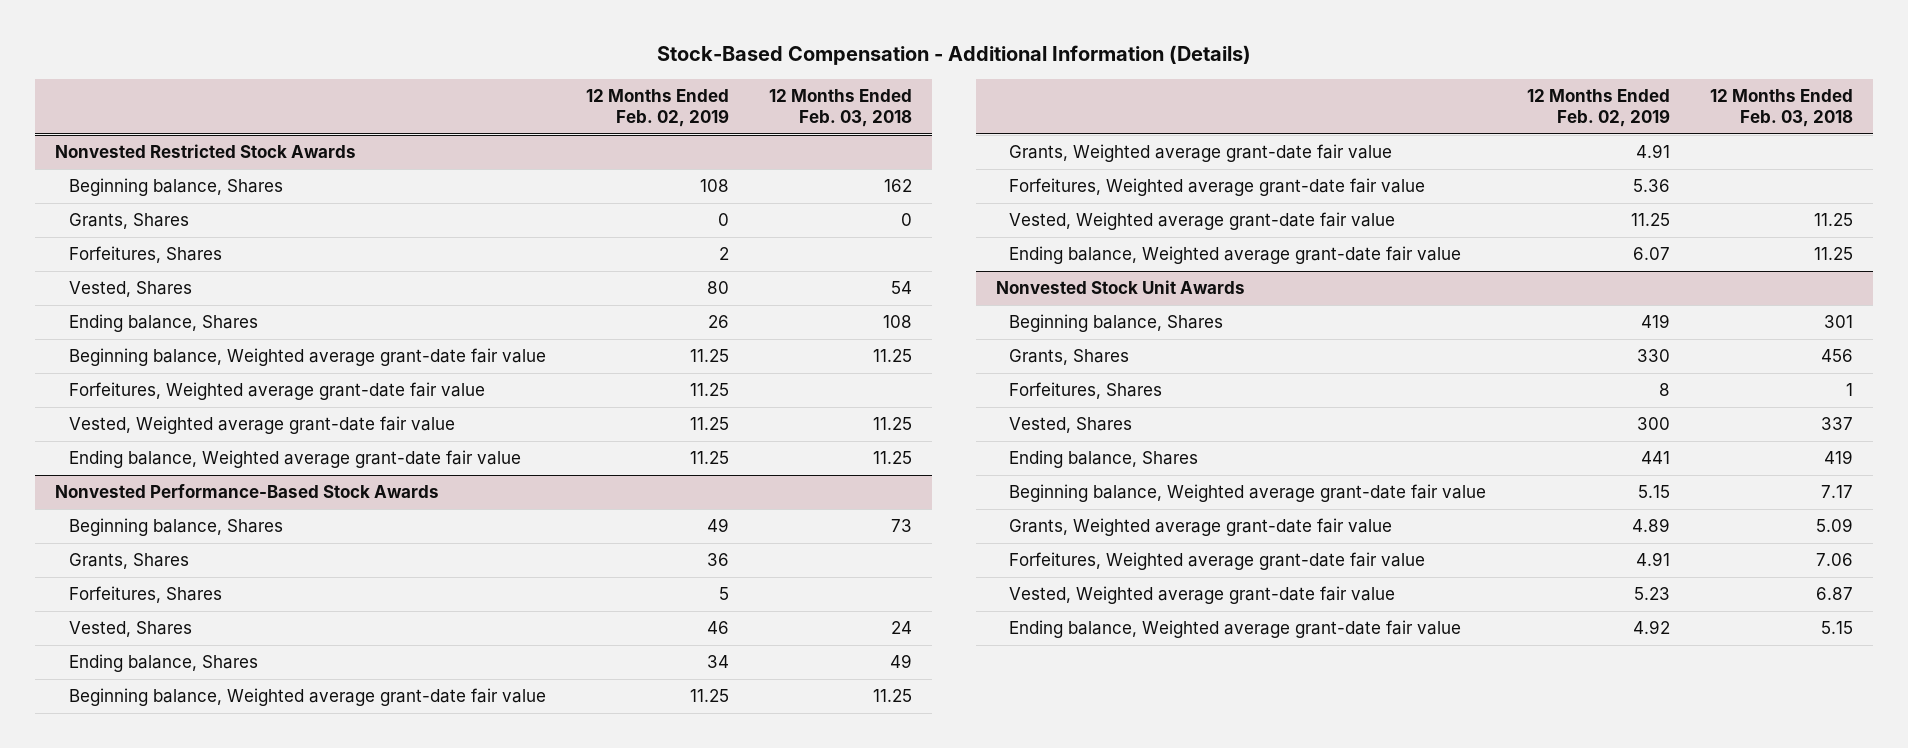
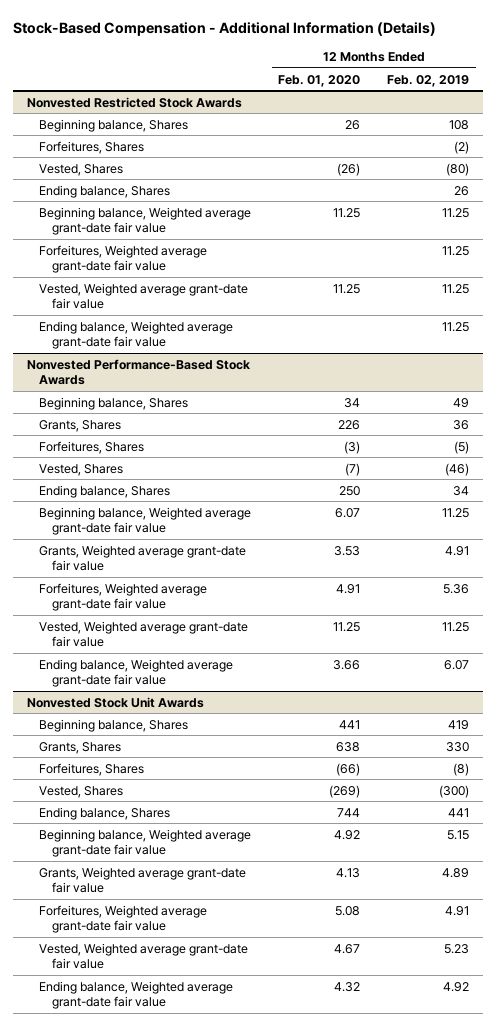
[769,89,913,127] 12 Months Ended Feb. 03, 2018 -> none
none -> [278,74,361,87] Feb. 01, 2020
[68,213,189,230] Grants, Shares -> none
[718,247,729,261] 2 -> [454,140,470,154] (2)
[706,281,729,295] 80 -> [446,162,470,176] (80)
[718,587,729,601] 5 -> [454,440,470,454] (5)
[706,621,729,635] 46 -> [445,462,470,476] (46)
[1658,383,1670,397] 8 -> [453,762,470,776] (8)
[1636,417,1670,431] 300 -> [439,784,470,798] (300)

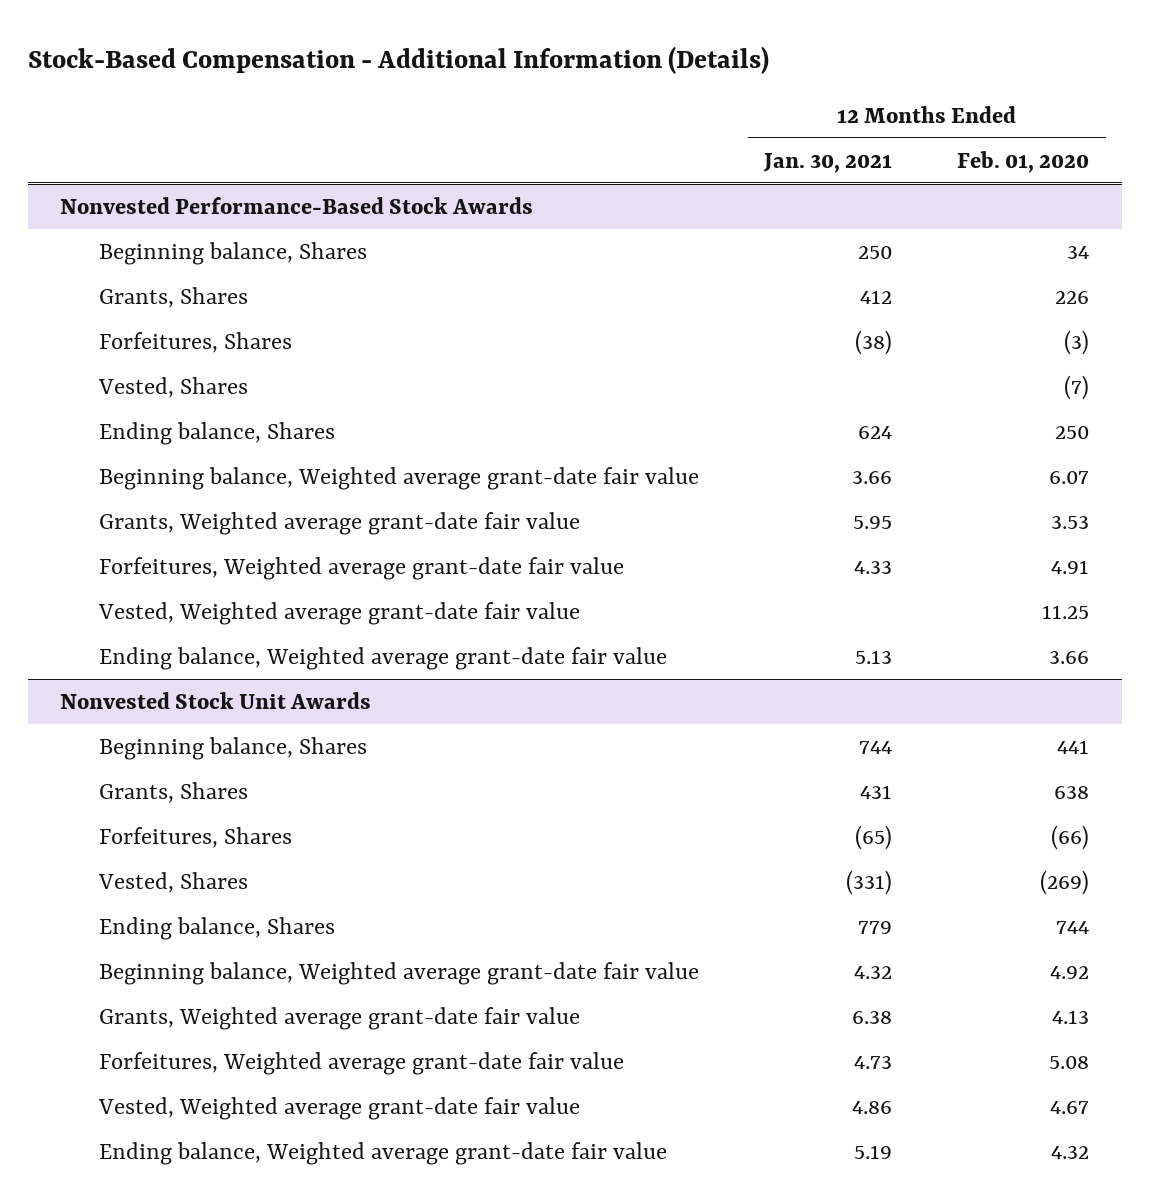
[387,74,470,87] Feb. 02, 2019 -> none
none -> [763,152,893,173] Jan. 30, 2021
[26,96,242,108] Nonvested Restricted Stock Awards -> none
[39,118,189,132] Beginning balance, Shares -> none
[39,140,145,154] Forfeitures, Shares -> none
[39,163,124,176] Vested, Shares -> none
[39,184,171,198] Ending balance, Shares -> none
[39,206,252,236] Beginning balance, Weighted average grant-date fair value -> none
[39,244,208,274] Forfeitures, Weighted average grant-date fair value -> none
[39,282,249,310] Vested, Weighted average grant-date fair value -> none
[39,320,234,350] Ending balance, Weighted average grant-date fair value -> none

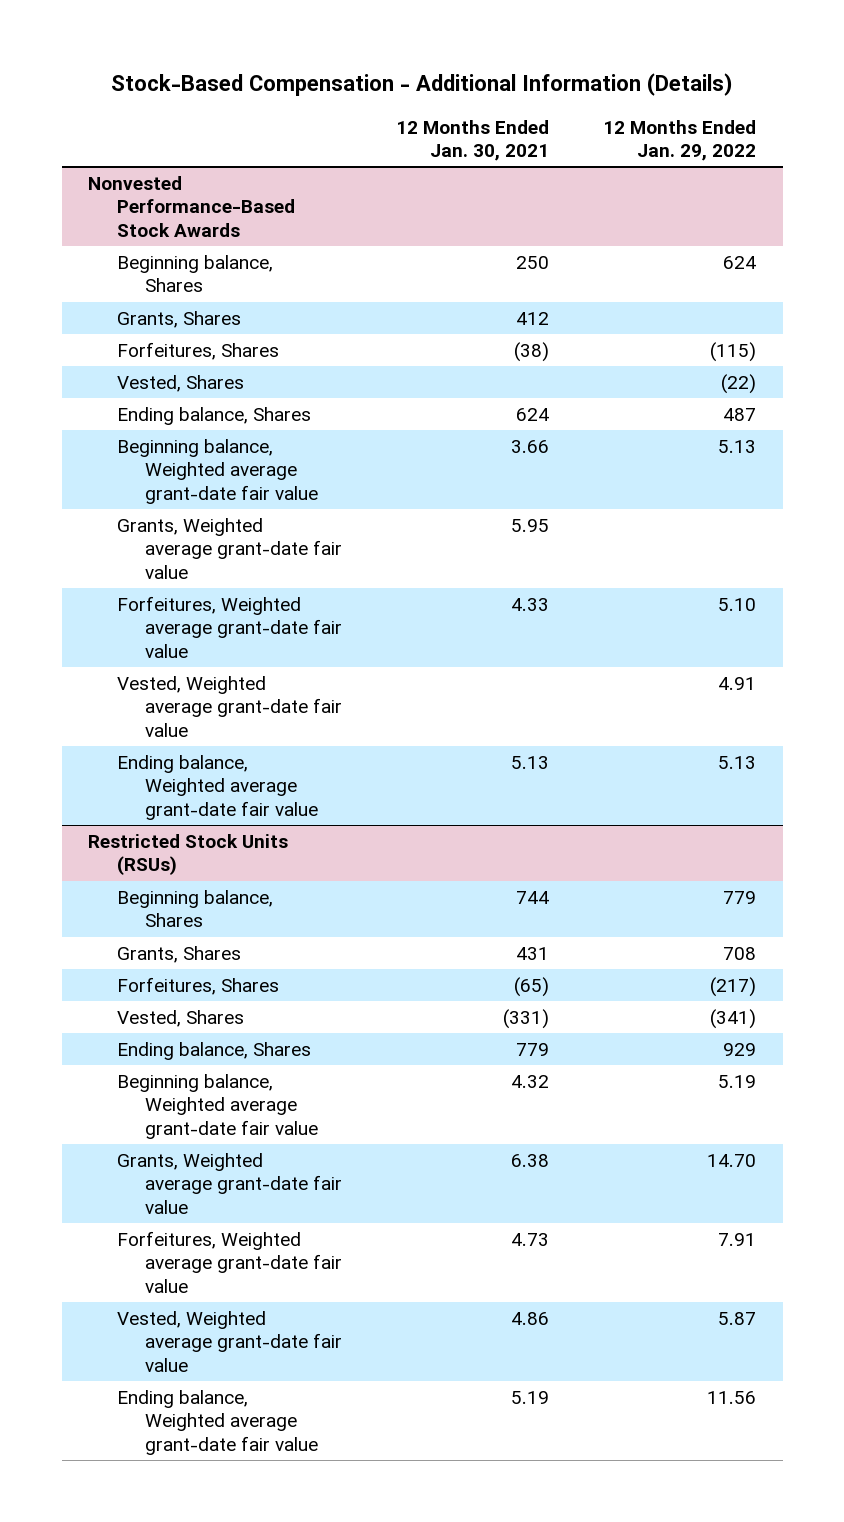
[957,150,1090,173] Feb. 01, 2020 -> none
none -> [602,119,756,161] 12 Months Ended Jan. 29, 2022
[60,691,372,709] Nonvested Stock Unit Awards -> [88,834,289,876] Restricted Stock Units (RSUs)

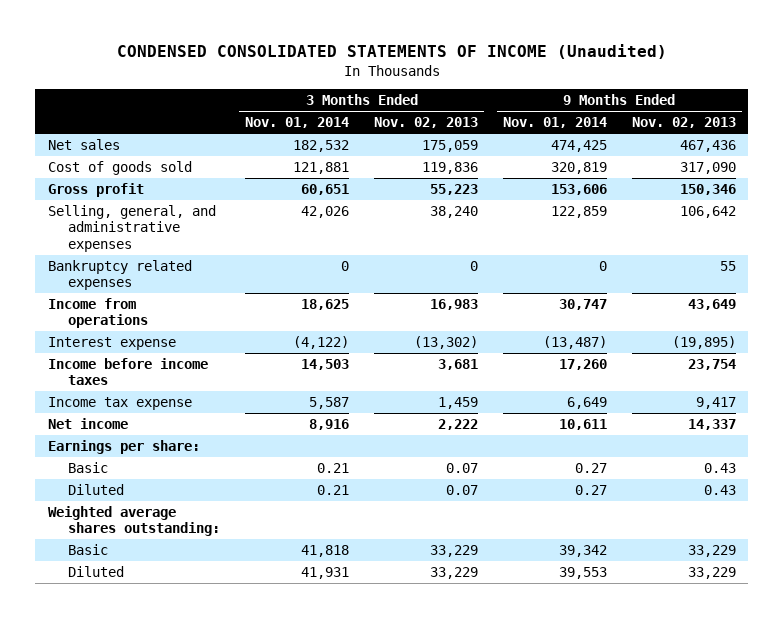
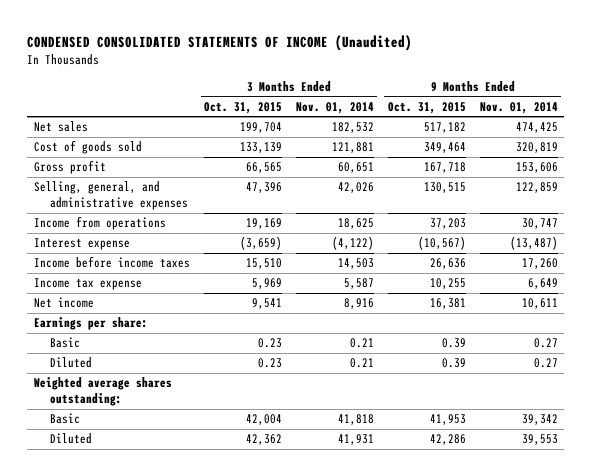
[374,117,479,129] Nov. 02, 2013 -> none
[631,117,736,129] Nov. 02, 2013 -> none
none -> [204,101,283,114] Oct. 31, 2015
none -> [387,101,466,114] Oct. 31, 2015
[47,259,192,291] Bankruptcy related expenses -> none

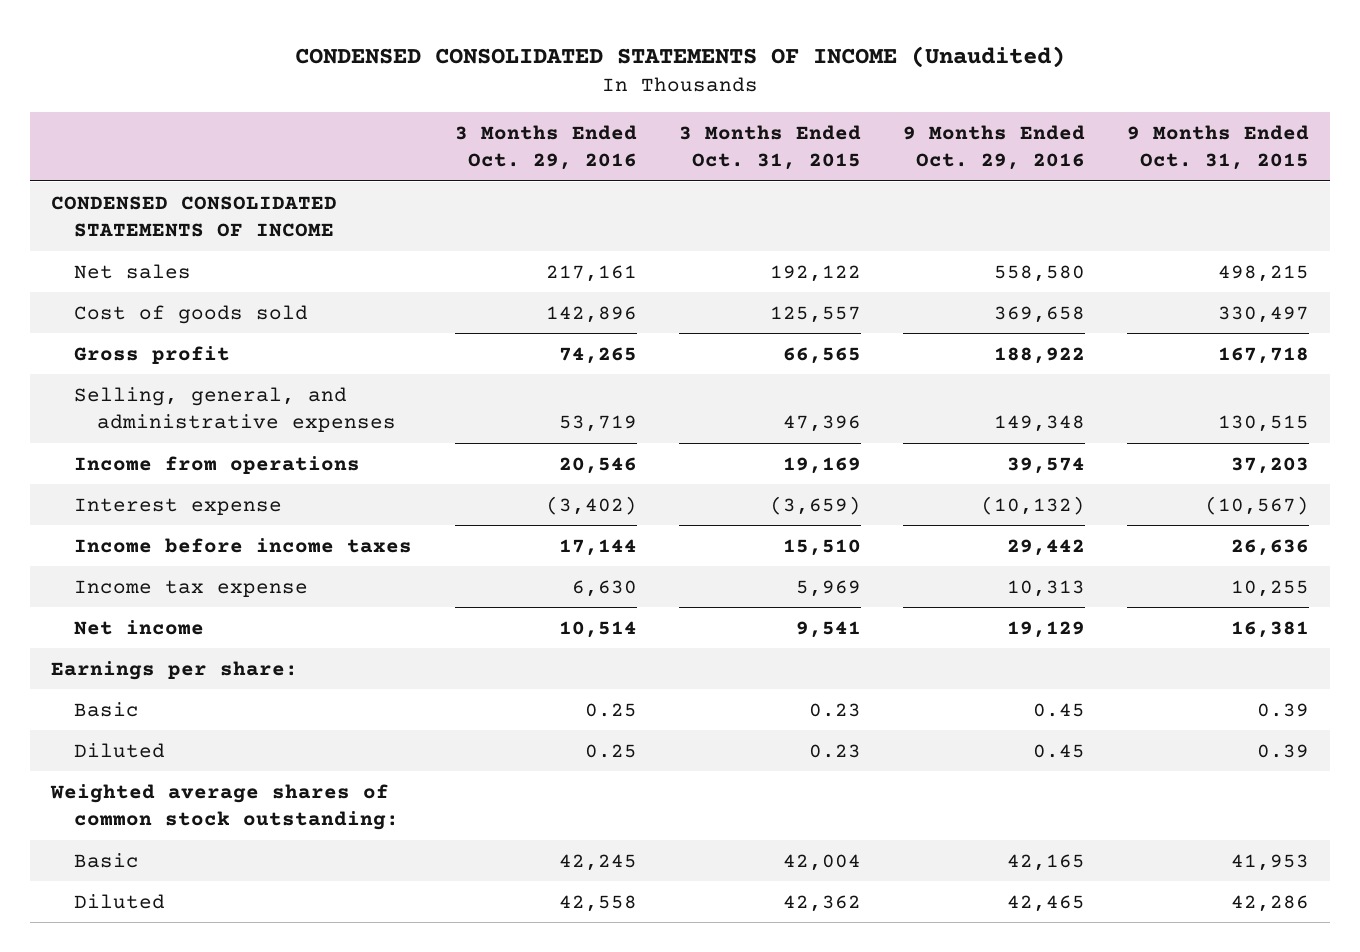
[295,101,374,114] Nov. 01, 2014 -> none
[479,101,558,114] Nov. 01, 2014 -> none
none -> [454,125,637,171] 3 Months Ended Oct. 29, 2016
none -> [902,125,1085,171] 9 Months Ended Oct. 29, 2016
none -> [51,195,338,237] CONDENSED CONSOLIDATED STATEMENTS OF INCOME
[240,122,283,134] 199,704 -> [769,264,861,282] 192,122
[423,122,466,134] 517,182 -> [1218,264,1310,282] 498,215
[240,142,283,154] 133,139 -> [769,305,861,323] 125,557
[423,142,466,154] 349,464 -> [1218,305,1310,323] 330,497
[34,377,173,406] Weighted average shares outstanding: -> [50,783,400,830] Weighted average shares of common stock outstanding:

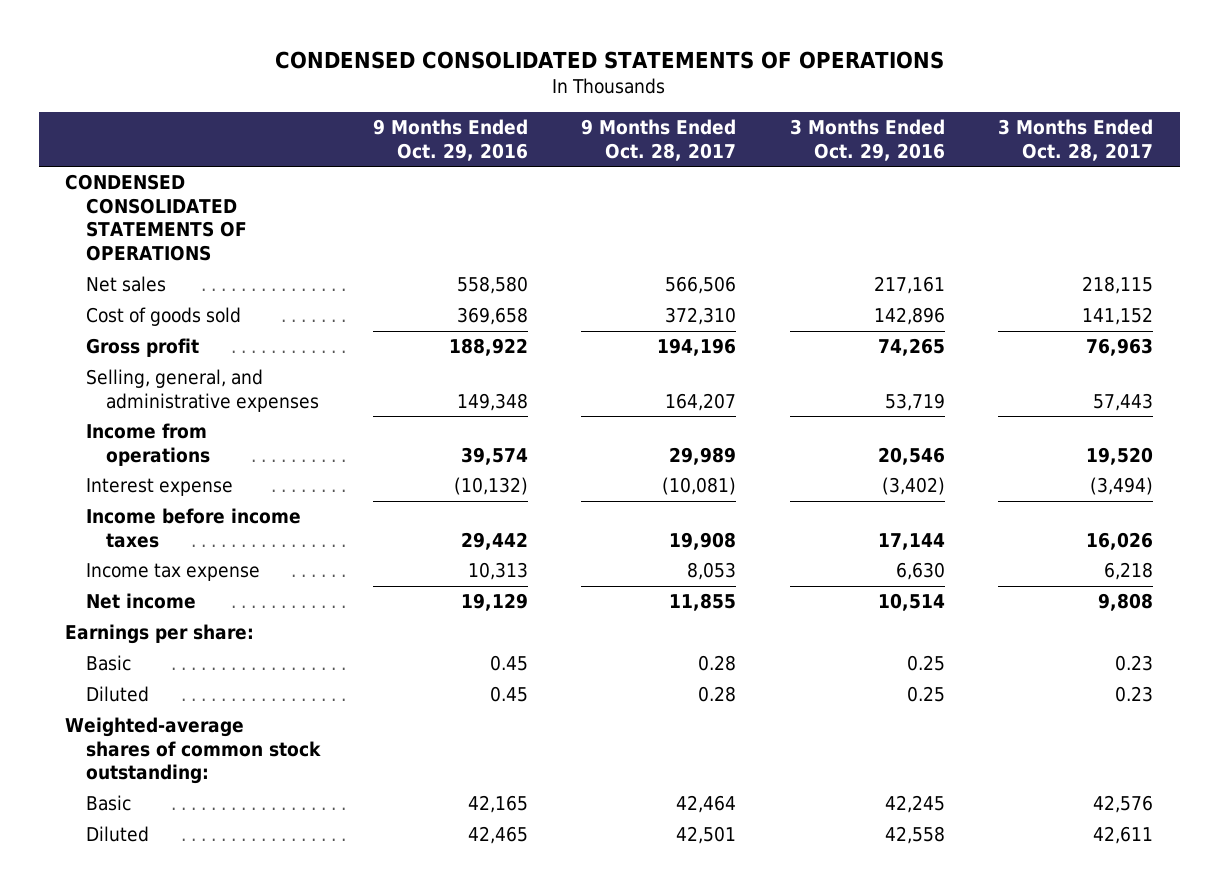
[295,45,1066,68] CONDENSED CONSOLIDATED STATEMENTS OF INCOME (Unaudited) -> [275,50,945,69] CONDENSED CONSOLIDATED STATEMENTS OF OPERATIONS
[678,125,861,171] 3 Months Ended Oct. 31, 2015 -> none
[1127,125,1310,171] 9 Months Ended Oct. 31, 2015 -> none
none -> [581,119,737,161] 9 Months Ended Oct. 28, 2017
none -> [998,119,1154,161] 3 Months Ended Oct. 28, 2017
[51,195,338,237] CONDENSED CONSOLIDATED STATEMENTS OF INCOME -> [65,174,247,262] CONDENSED CONSOLIDATED STATEMENTS OF OPERATIONS
[50,783,400,830] Weighted average shares of common stock outstanding: -> [65,717,321,785] Weighted-average shares of common stock outstanding:

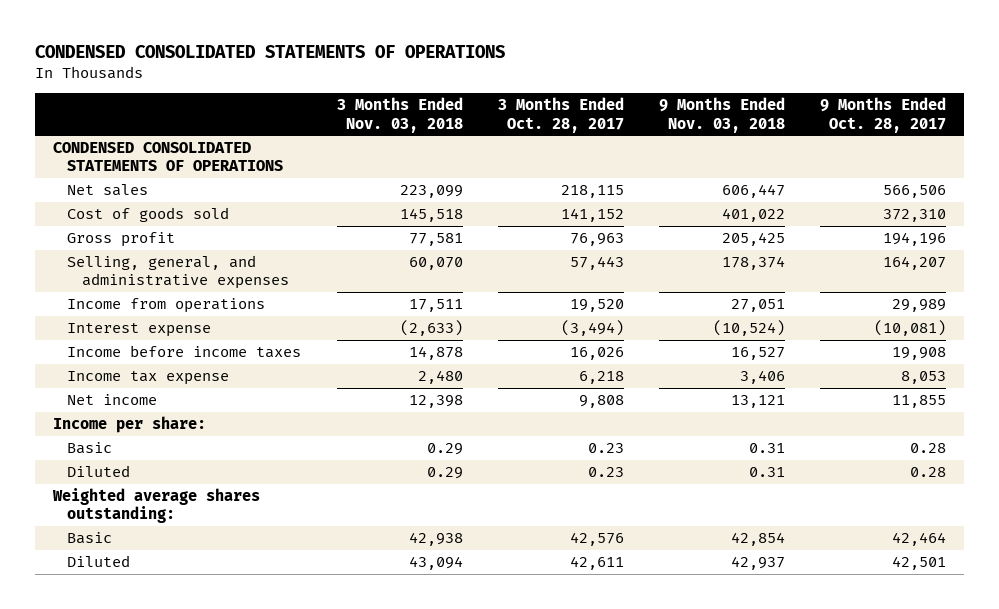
[373,119,529,161] 9 Months Ended Oct. 29, 2016 -> none
[789,119,945,161] 3 Months Ended Oct. 29, 2016 -> none
none -> [336,97,463,133] 3 Months Ended Nov. 03, 2018
none -> [659,97,786,133] 9 Months Ended Nov. 03, 2018
[65,624,255,645] Earnings per share: -> [53,416,207,434] Income per share:
[65,717,321,785] Weighted-average shares of common stock outstanding: -> [52,488,261,524] Weighted average shares outstanding:

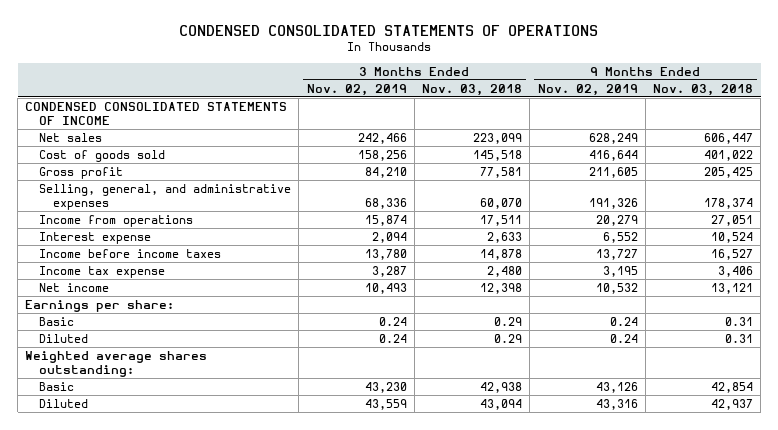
[497,97,624,133] 3 Months Ended Oct. 28, 2017 -> none
[820,97,947,133] 9 Months Ended Oct. 28, 2017 -> none
none -> [306,83,407,96] Nov. 02, 2019
none -> [537,83,638,96] Nov. 02, 2019
[53,142,284,172] CONDENSED CONSOLIDATED STATEMENTS OF OPERATIONS -> [25,101,288,125] CONDENSED CONSOLIDATED STATEMENTS OF INCOME
[399,320,463,337] (2,633) -> [487,231,523,243] 2,633
[713,320,786,337] (10,524) -> [711,231,754,243] 10,524
[53,416,207,434] Income per share: -> [25,299,175,312] Earnings per share:

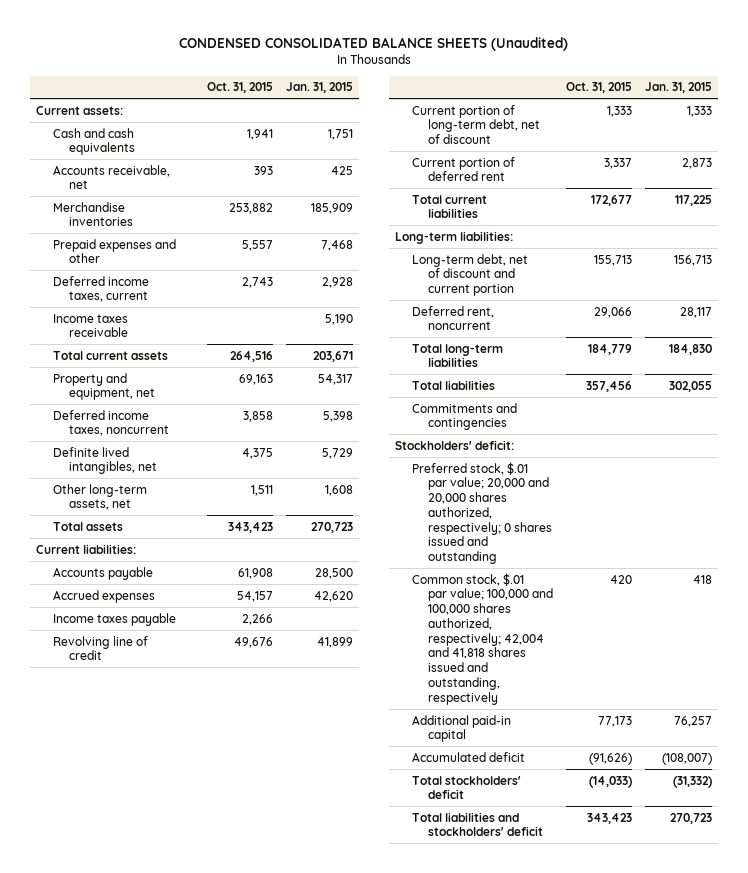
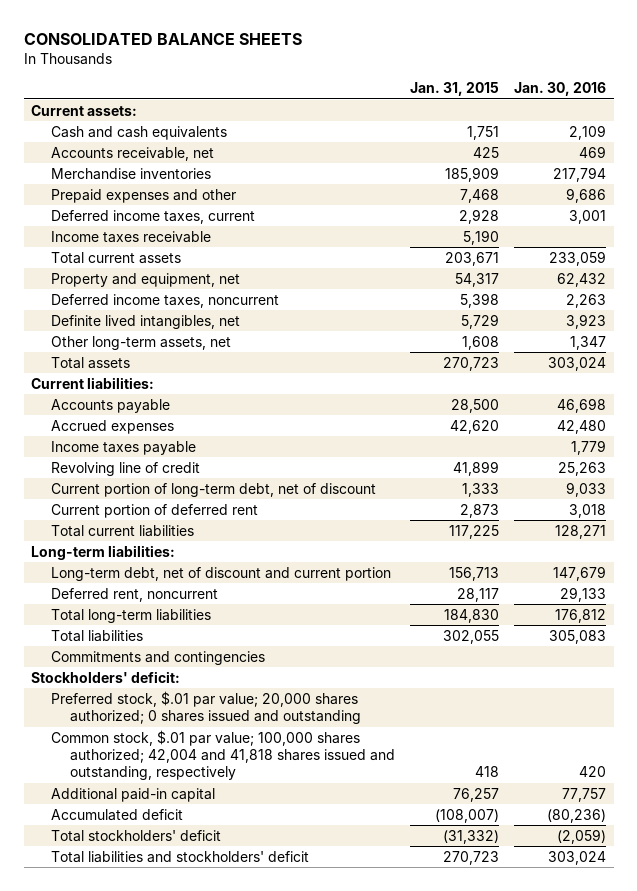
[178,37,568,52] CONDENSED CONSOLIDATED BALANCE SHEETS (Unaudited) -> [23,33,302,46] CONSOLIDATED BALANCE SHEETS
[207,82,274,94] Oct. 31, 2015 -> none
none -> [514,82,607,97] Jan. 30, 2016
[411,461,553,565] Preferred stock, $.01 par value; 20,000 and 20,000 shares authorized, respectively; 0 shares issued and outstanding -> [50,690,361,724] Preferred stock, $.01 par value; 20,000 shares authorized; 0 shares issued and outstanding
[411,572,554,705] Common stock, $.01 par value; 100,000 and 100,000 shares authorized, respectively; 42,004 and 41,818 shares issued and outstanding, respectively -> [50,729,395,781] Common stock, $.01 par value; 100,000 shares authorized; 42,004 and 41,818 shares issued and outstanding, respectively

